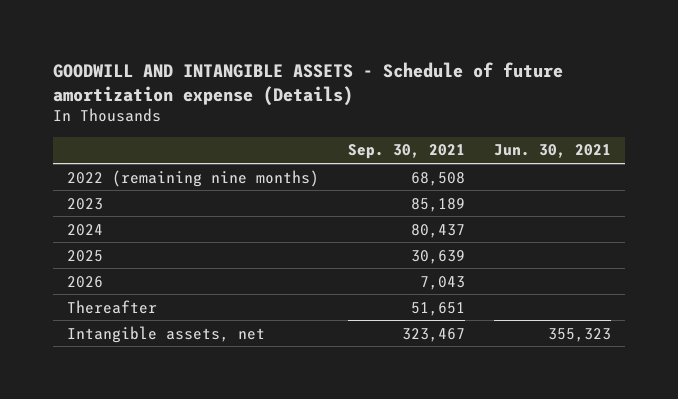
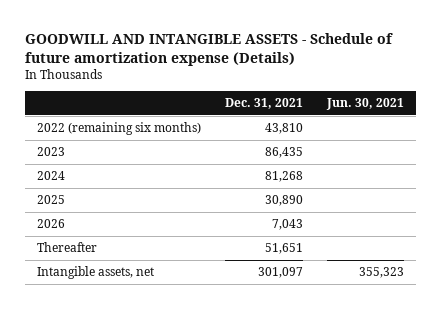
[347,144,465,160] Sep. 30, 2021 -> none
none -> [225,98,304,110] Dec. 31, 2021
[67,169,320,187] 2022 (remaining nine months) -> [37,122,202,136] 2022 (remaining six months)

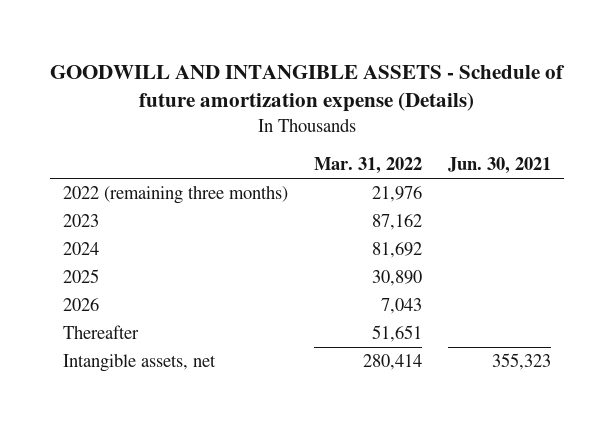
[225,98,304,110] Dec. 31, 2021 -> none
none -> [314,157,423,175] Mar. 31, 2022
[37,122,202,136] 2022 (remaining six months) -> [63,185,289,205] 2022 (remaining three months)

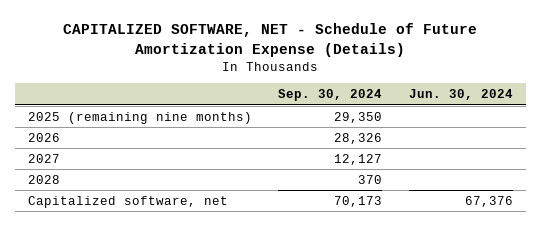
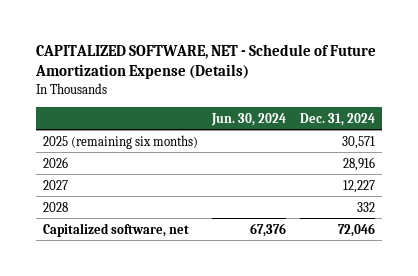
[278,89,383,102] Sep. 30, 2024 -> none
none -> [299,112,375,126] Dec. 31, 2024
[28,111,253,124] 2025 (remaining nine months) -> [43,134,199,149] 2025 (remaining six months)

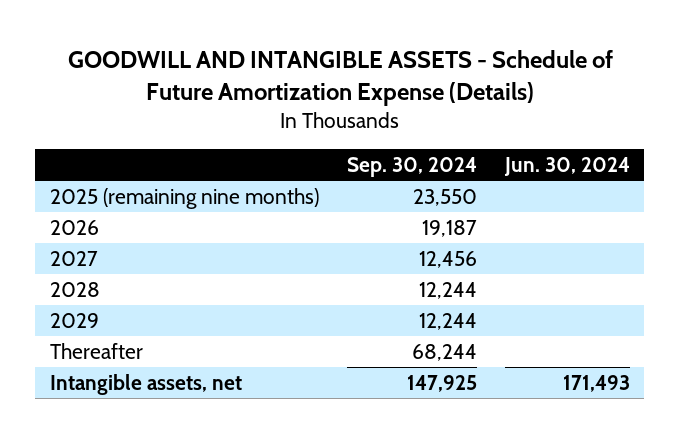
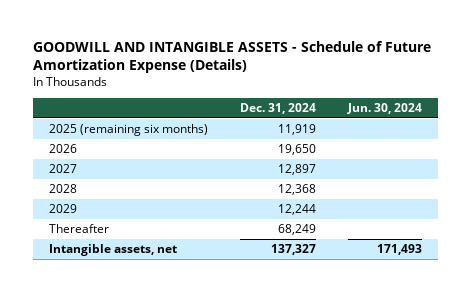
[346,156,477,177] Sep. 30, 2024 -> none
none -> [239,102,316,114] Dec. 31, 2024
[49,188,319,210] 2025 (remaining nine months) -> [49,124,209,137] 2025 (remaining six months)

